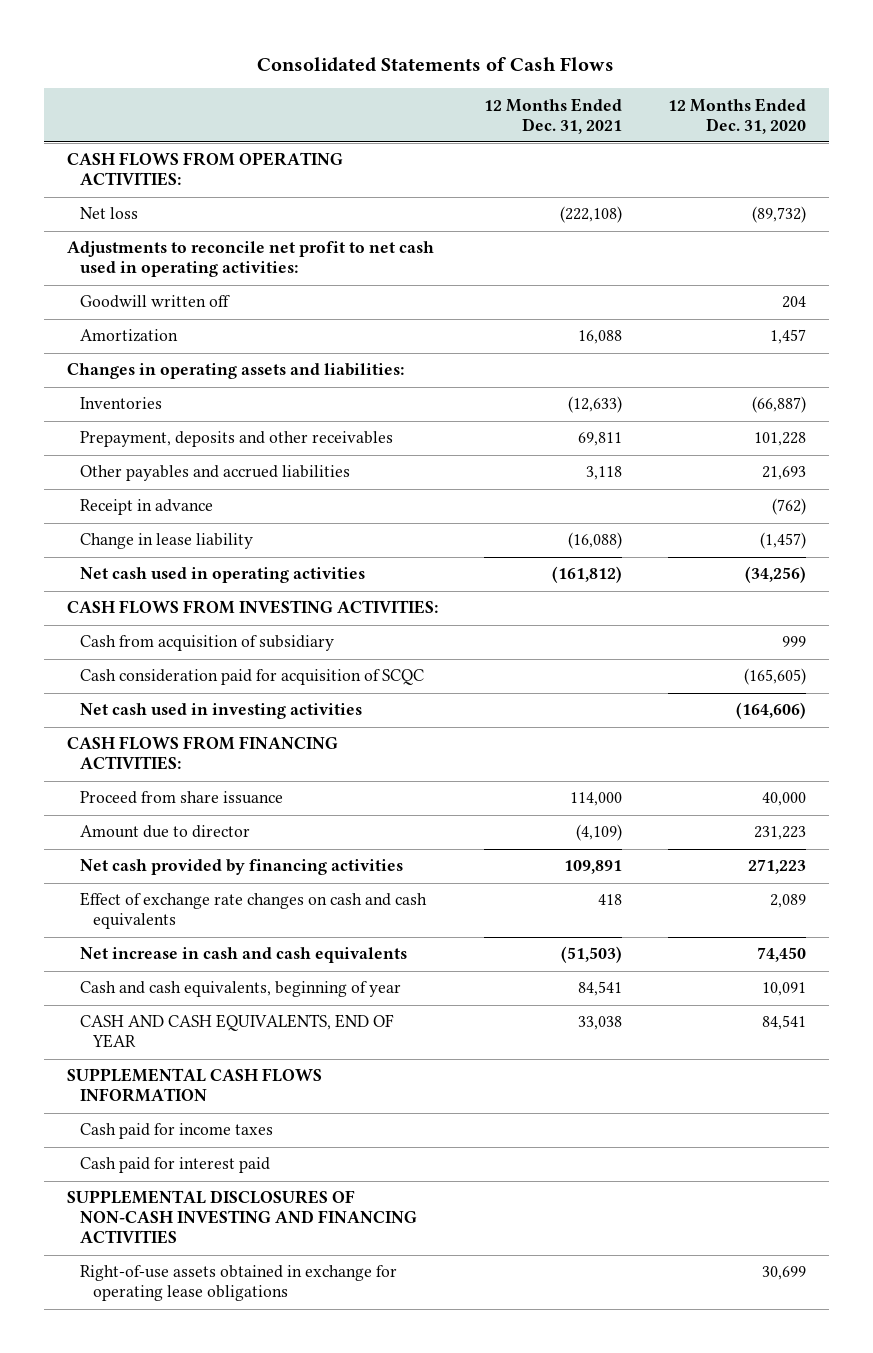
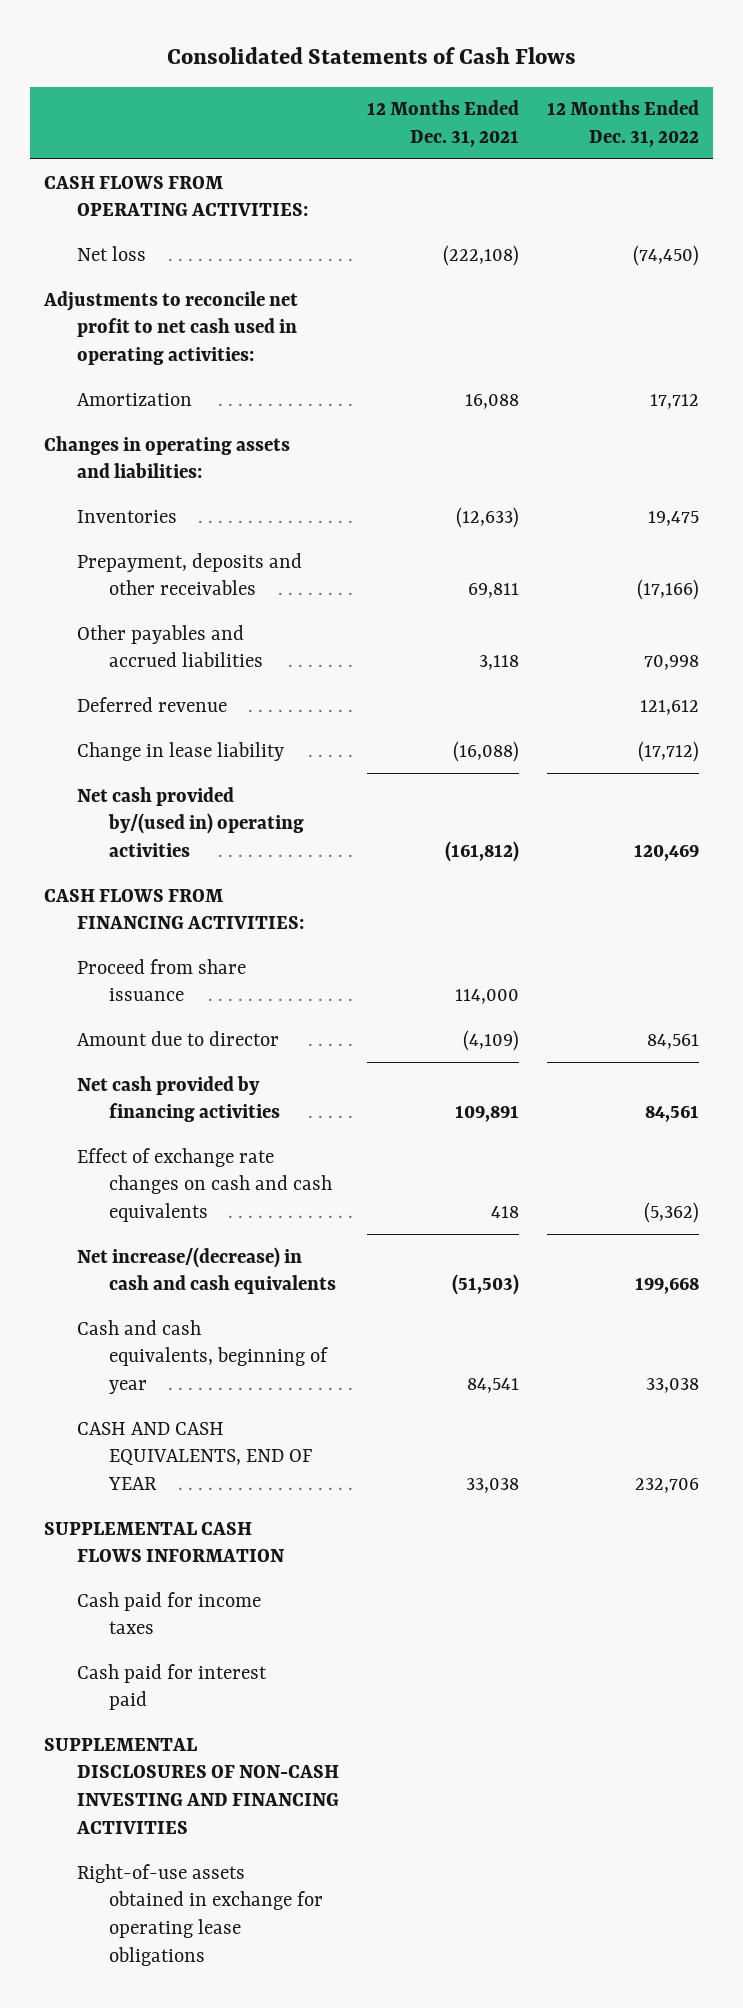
[668,97,807,134] 12 Months Ended Dec. 31, 2020 -> none
none -> [546,100,699,147] 12 Months Ended Dec. 31, 2022
[80,295,231,309] Goodwill written off -> none
[80,499,214,516] Receipt in advance -> [76,696,227,712] Deferred revenue
[66,600,438,615] CASH FLOWS FROM INVESTING ACTIVITIES: -> none
[80,635,335,652] Cash from acquisition of subsidiary -> none
[80,669,425,686] Cash consideration paid for acquisition of SCQC -> none
[80,703,363,720] Net cash used in investing activities -> none
[80,567,366,584] Net cash used in operating activities -> [76,786,305,857] Net cash provided by/(used in) operating activities
[80,947,408,964] Net increase in cash and cash equivalents -> [76,1246,337,1295] Net increase/(decrease) in cash and cash equivalents

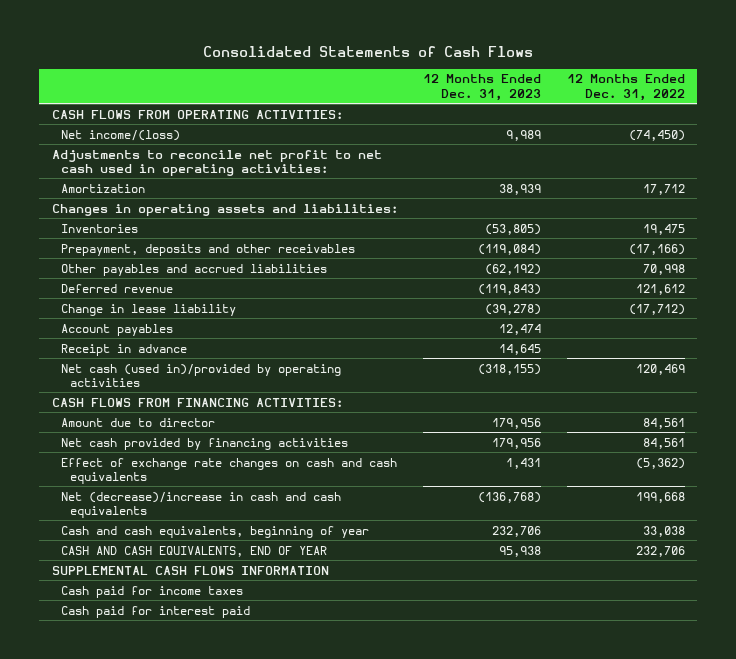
[366,100,519,147] 12 Months Ended Dec. 31, 2021 -> none
none -> [423,74,542,101] 12 Months Ended Dec. 31, 2023
[76,245,146,261] Net loss -> [60,129,180,141] Net income/(loss)
none -> [60,323,173,336] Account payables
none -> [60,343,187,356] Receipt in advance
[76,786,305,857] Net cash provided by/(used in) operating activities -> [60,363,341,387] Net cash (used in)/provided by operating activities
[76,958,246,1002] Proceed from share issuance -> none
[76,1246,337,1295] Net increase/(decrease) in cash and cash equivalents -> [60,491,341,518] Net (decrease)/increase in cash and cash equivalents
[44,1737,339,1834] SUPPLEMENTAL DISCLOSURES OF NON-CASH INVESTING AND FINANCING ACTIVITIES -> none
[76,1863,324,1966] Right-of-use assets obtained in exchange for operating lease obligations -> none

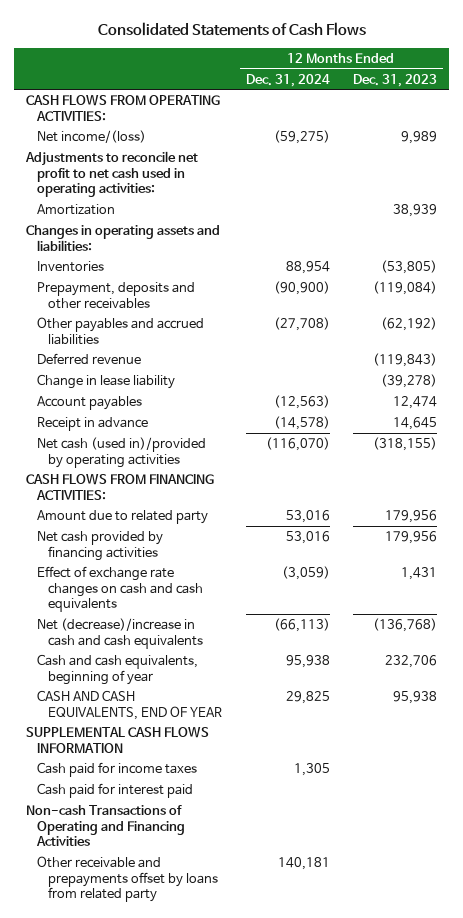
[566,74,685,101] 12 Months Ended Dec. 31, 2022 -> none
none -> [245,73,330,87] Dec. 31, 2024
[60,417,215,427] Amount due to director -> [36,510,208,525] Amount due to related party
none -> [25,805,185,847] Non-cash Transactions of Operating and Financing Activities
none -> [36,856,219,903] Other receivable and prepayments offset by loans from related party

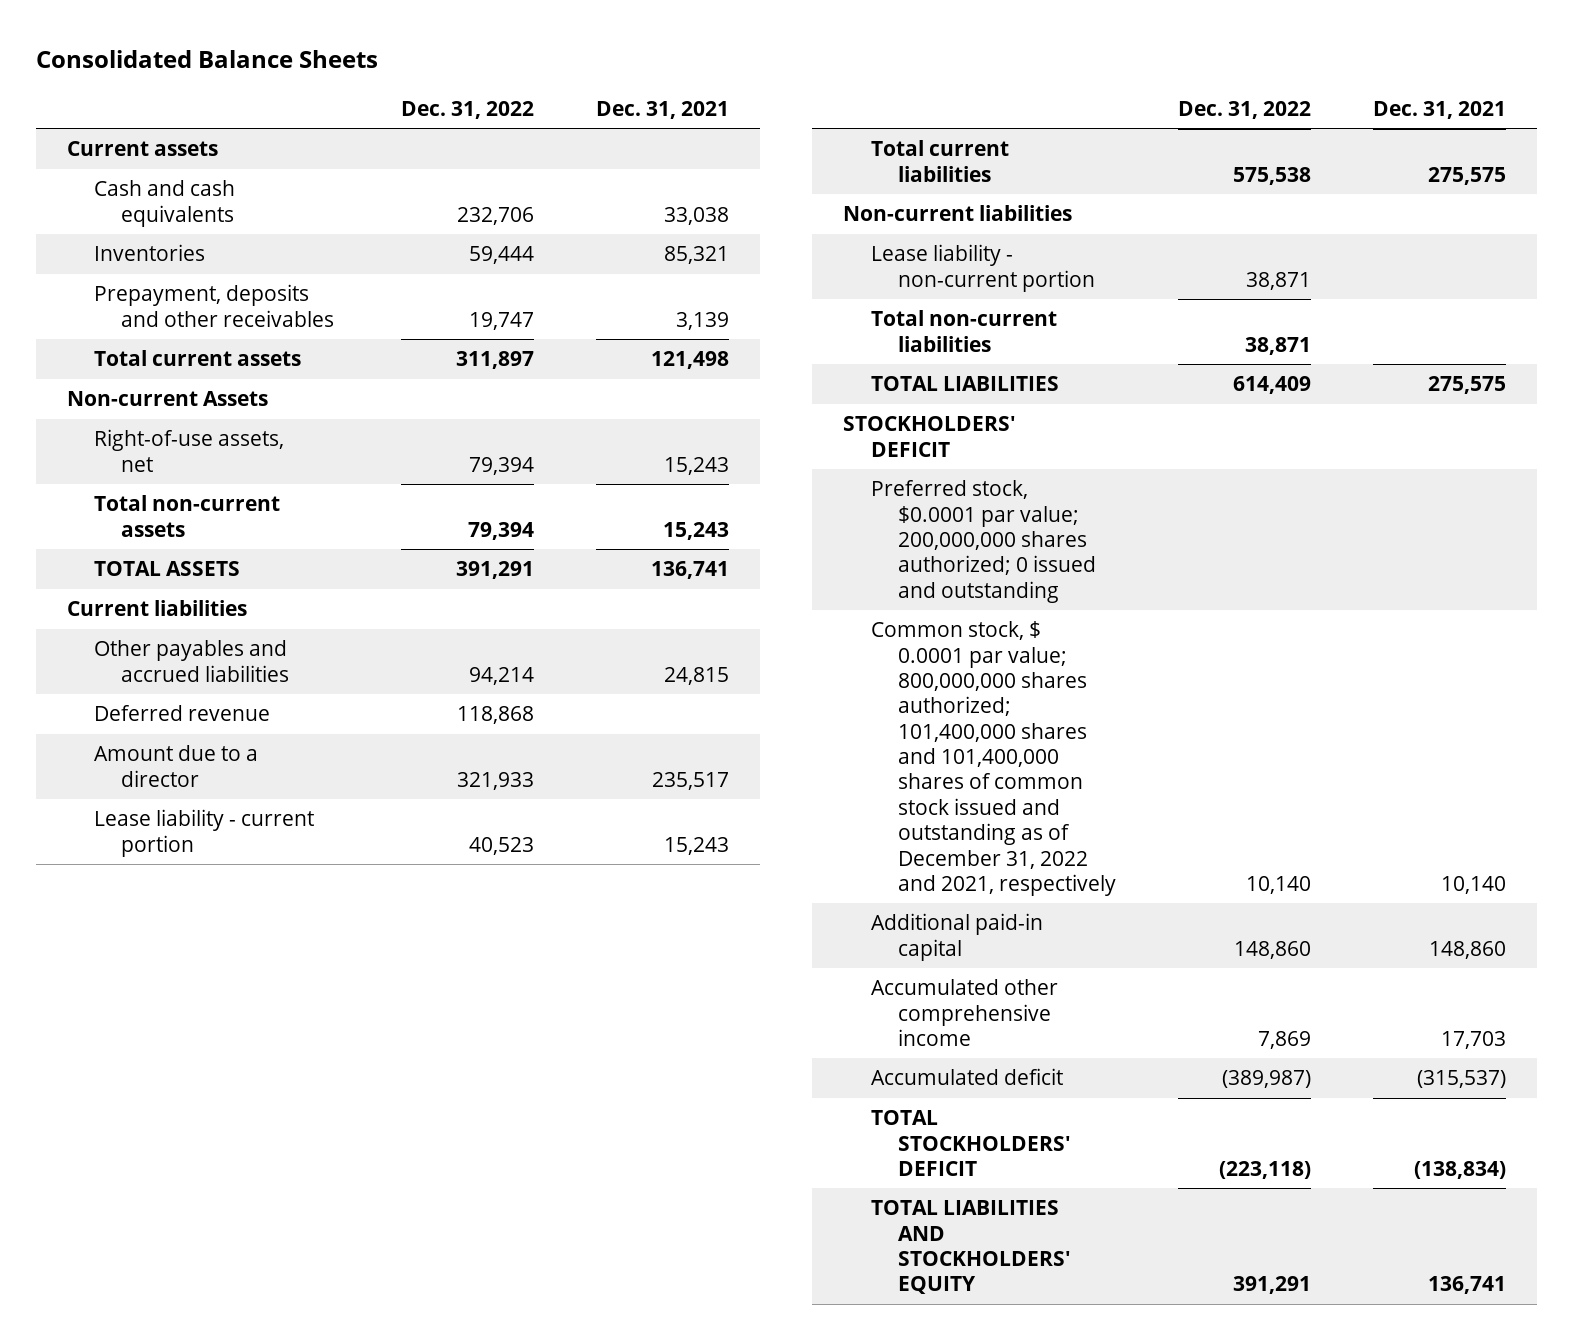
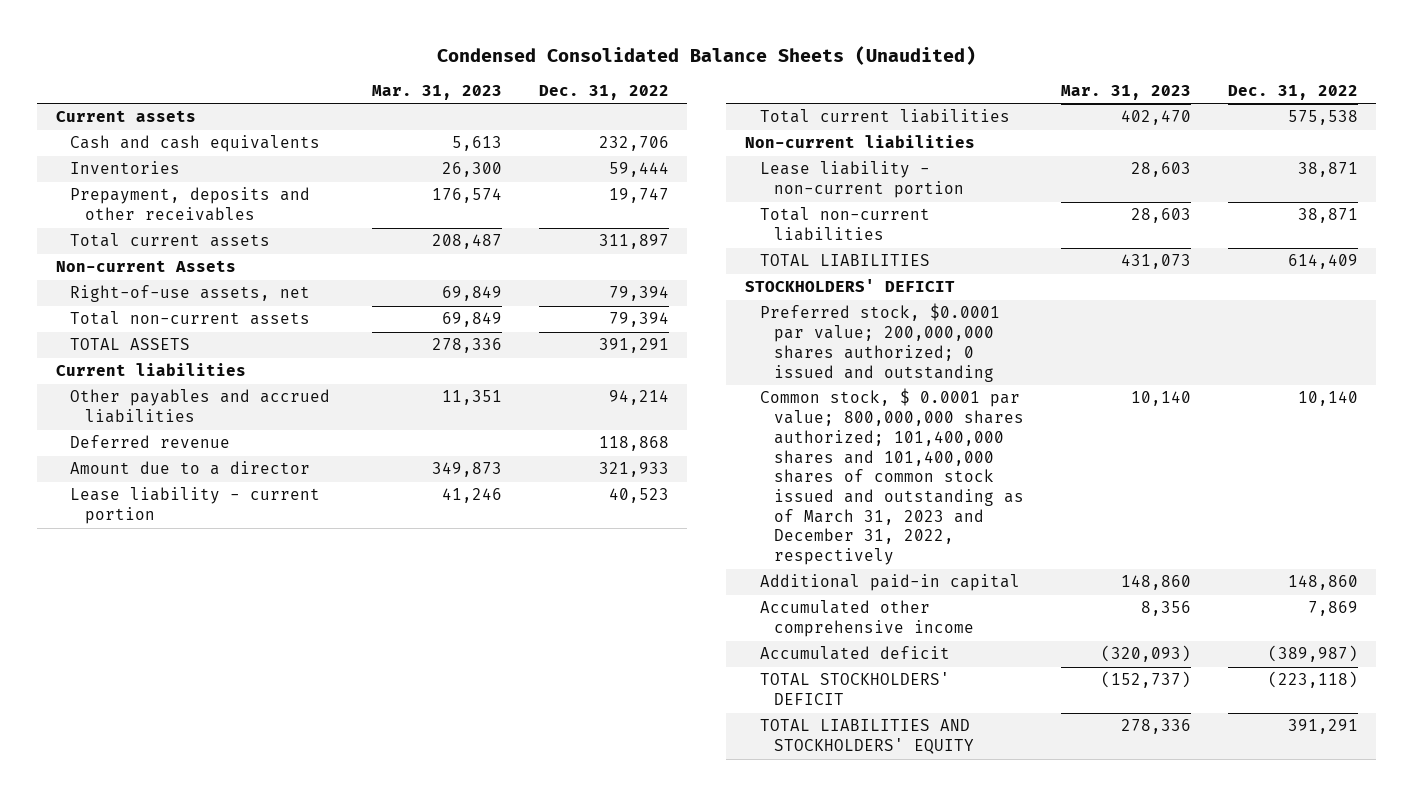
[35,49,378,68] Consolidated Balance Sheets -> [436,45,976,65] Condensed Consolidated Balance Sheets (Unaudited)
[596,100,730,119] Dec. 31, 2021 -> none
none -> [371,84,502,100] Mar. 31, 2023
[870,621,1117,896] Common stock, $ 0.0001 par value; 800,000,000 shares authorized; 101,400,000 shares and 101,400,000 shares of common stock issued and outstanding as of December 31, 2022 and 2021, respectively -> [759,388,1025,566] Common stock, $ 0.0001 par value; 800,000,000 shares authorized; 101,400,000 shares and 101,400,000 shares of common stock issued and outstanding as of March 31, 2023 and December 31, 2022, respectively

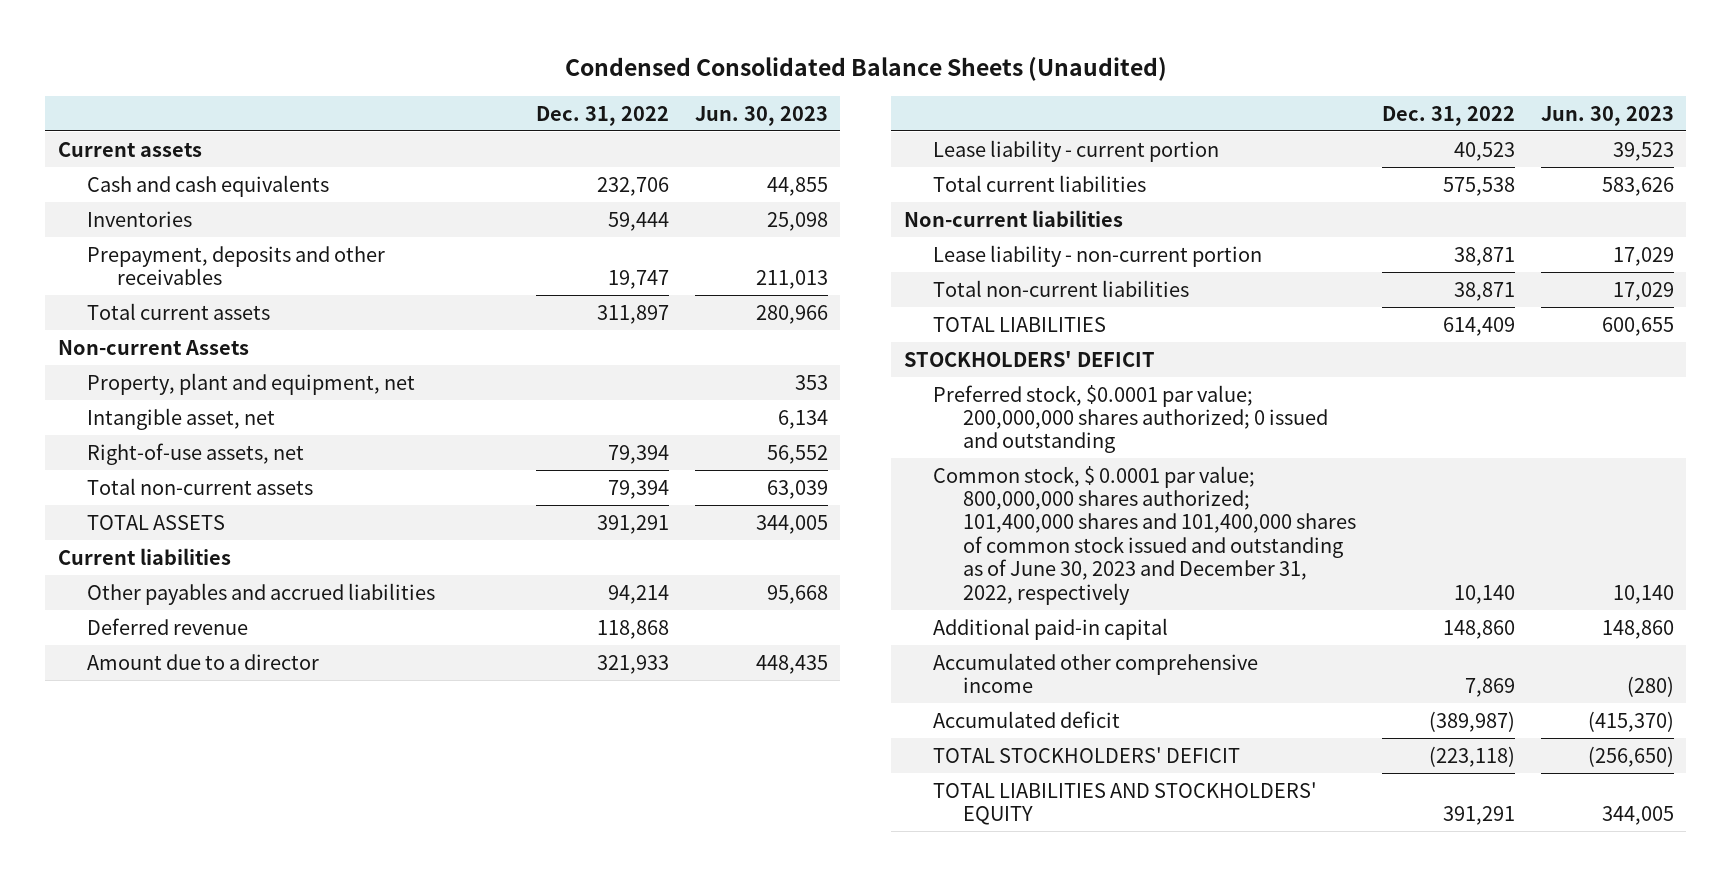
[371,84,502,100] Mar. 31, 2023 -> none
none -> [694,105,828,126] Jun. 30, 2023
none -> [87,372,416,395] Property, plant and equipment, net
none -> [87,407,276,430] Intangible asset, net
[759,388,1025,566] Common stock, $ 0.0001 par value; 800,000,000 shares authorized; 101,400,000 shares and 101,400,000 shares of common stock issued and outstanding as of March 31, 2023 and December 31, 2022, respectively -> [933,465,1356,605] Common stock, $ 0.0001 par value; 800,000,000 shares authorized; 101,400,000 shares and 101,400,000 shares of common stock issued and outstanding as of June 30, 2023 and December 31, 2022, respectively

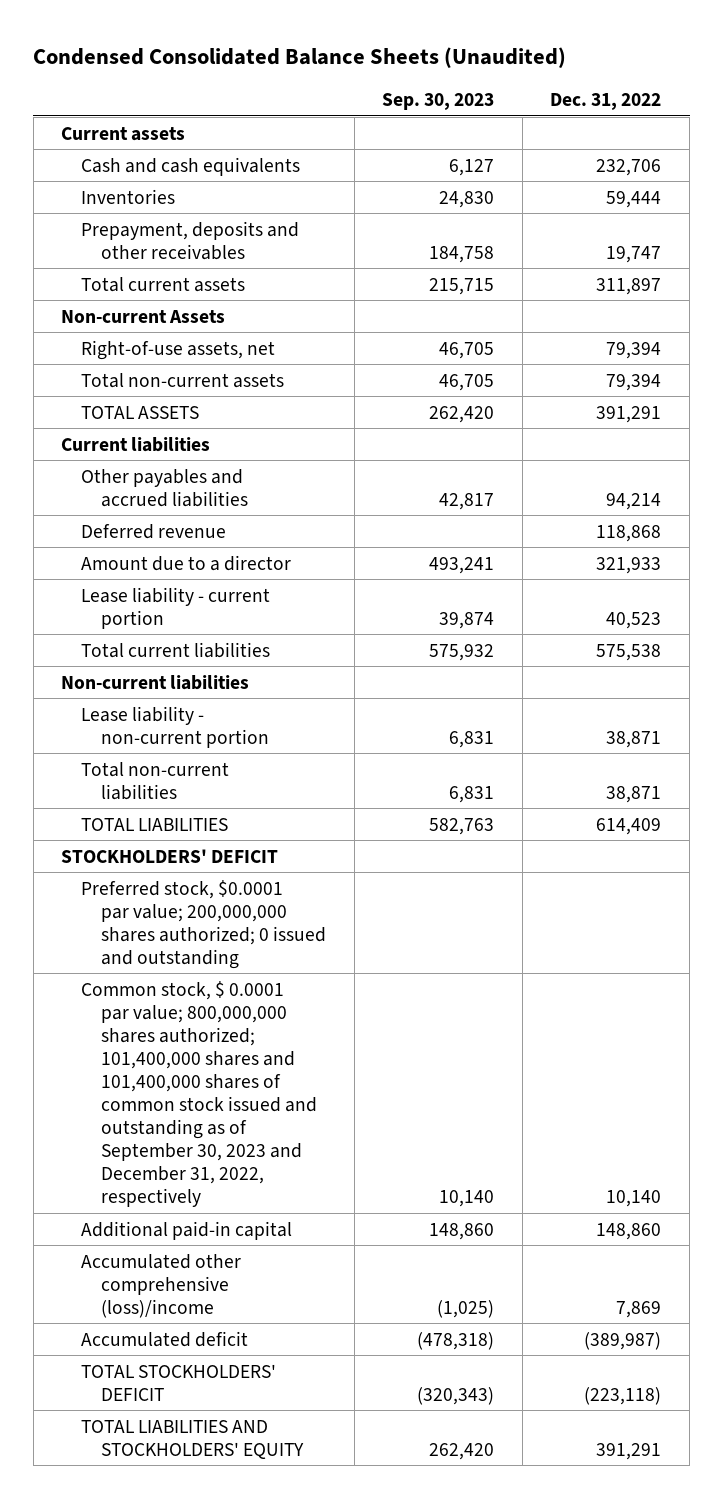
[694,105,828,126] Jun. 30, 2023 -> none
none -> [382,93,495,111] Sep. 30, 2023
[87,372,416,395] Property, plant and equipment, net -> none
[87,407,276,430] Intangible asset, net -> none
[933,465,1356,605] Common stock, $ 0.0001 par value; 800,000,000 shares authorized; 101,400,000 shares and 101,400,000 shares of common stock issued and outstanding as of June 30, 2023 and December 31, 2022, respectively -> [81,980,318,1207] Common stock, $ 0.0001 par value; 800,000,000 shares authorized; 101,400,000 shares and 101,400,000 shares of common stock issued and outstanding as of September 30, 2023 and December 31, 2022, respectively
[933,652,1259,694] Accumulated other comprehensive income -> [81,1253,242,1318] Accumulated other comprehensive (loss)/income

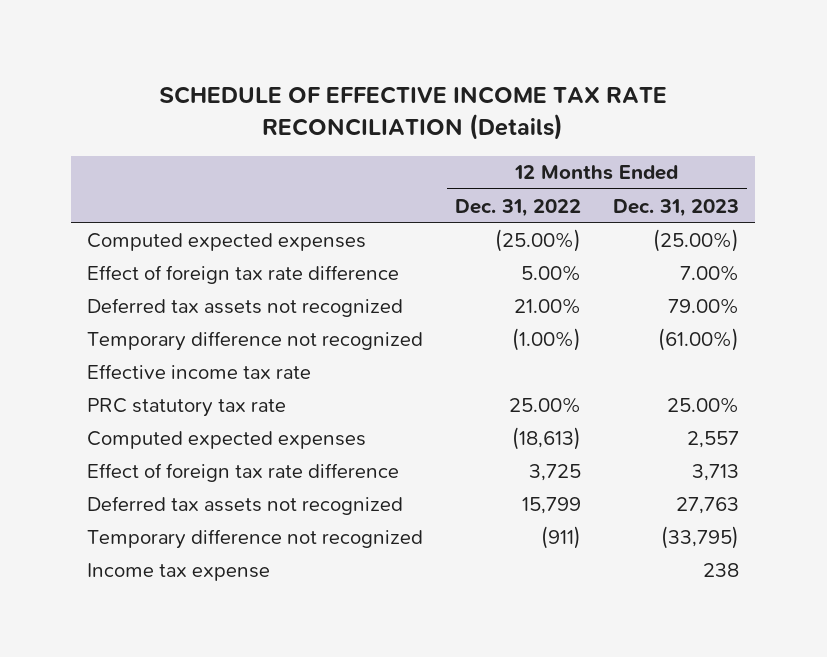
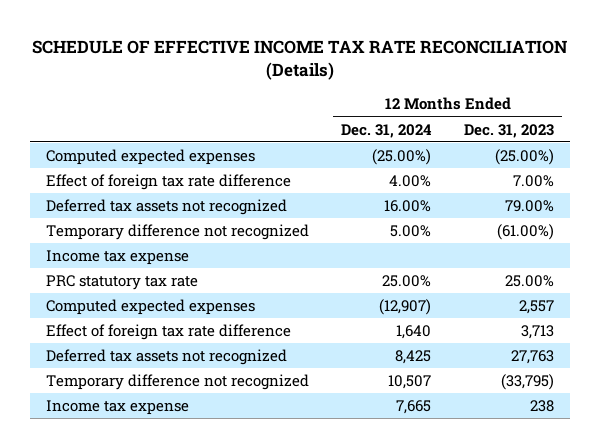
[455,198,582,217] Dec. 31, 2022 -> none
none -> [341,123,433,138] Dec. 31, 2024
[87,363,312,379] Effective income tax rate -> [46,250,190,266] Income tax expense

